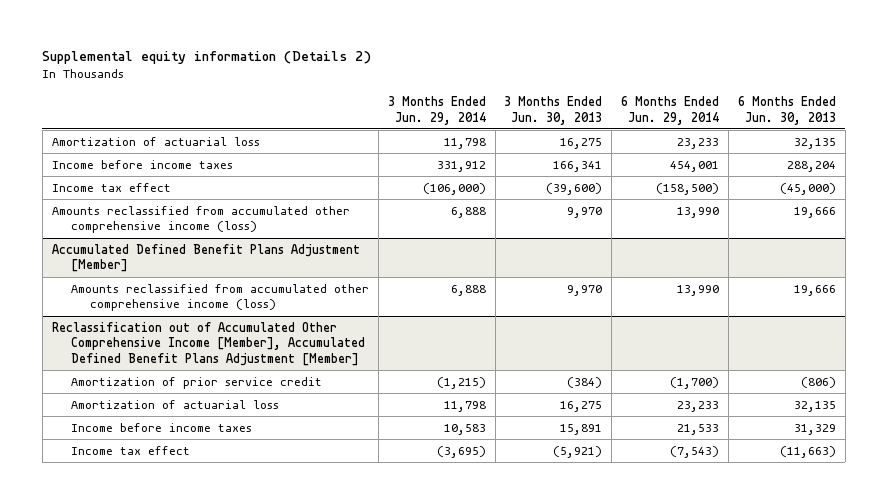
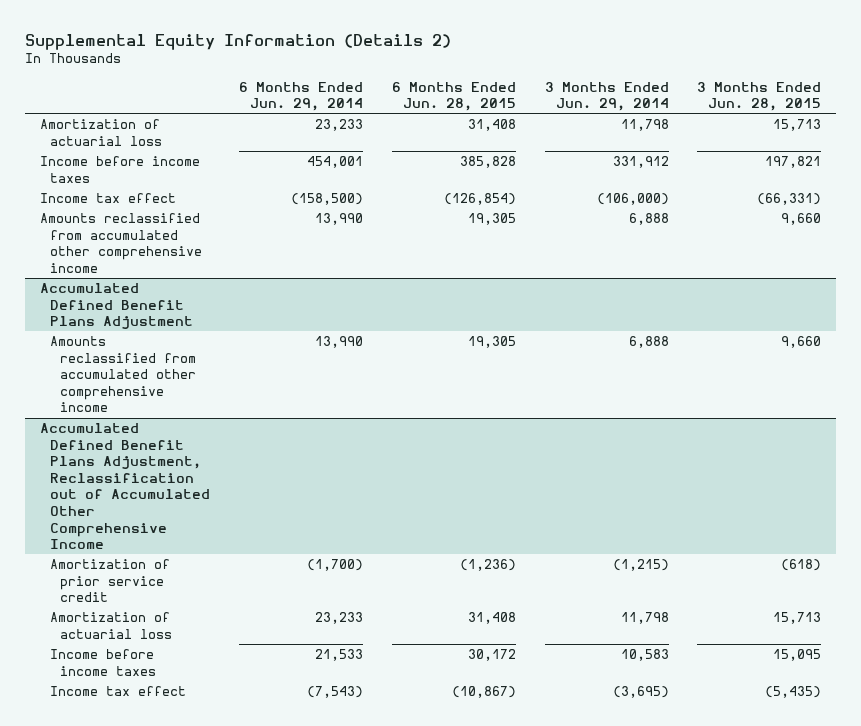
[42,51,372,65] Supplemental equity information (Details 2) -> [25,33,452,50] Supplemental Equity Information (Details 2)
[504,96,603,125] 3 Months Ended Jun. 30, 2013 -> none
[737,96,836,125] 6 Months Ended Jun. 30, 2013 -> none
none -> [391,81,516,112] 6 Months Ended Jun. 28, 2015
none -> [697,81,822,112] 3 Months Ended Jun. 28, 2015
[51,205,350,234] Amounts reclassified from accumulated other comprehensive income (loss) -> [39,213,203,273] Amounts reclassified from accumulated other comprehensive income
[51,243,360,273] Accumulated Defined Benefit Plans Adjustment [Member] -> [39,283,194,330] Accumulated Defined Benefit Plans Adjustment
[71,283,370,312] Amounts reclassified from accumulated other comprehensive income (loss) -> [50,336,197,413] Amounts reclassified from accumulated other comprehensive income
[51,321,366,366] Reclassification out of Accumulated Other Comprehensive Income [Member], Accumulated Defined Benefit Plans Adjustment [Member] -> [39,423,211,550] Accumulated Defined Benefit Plans Adjustment, Reclassification out of Accumulated Other Comprehensive Income

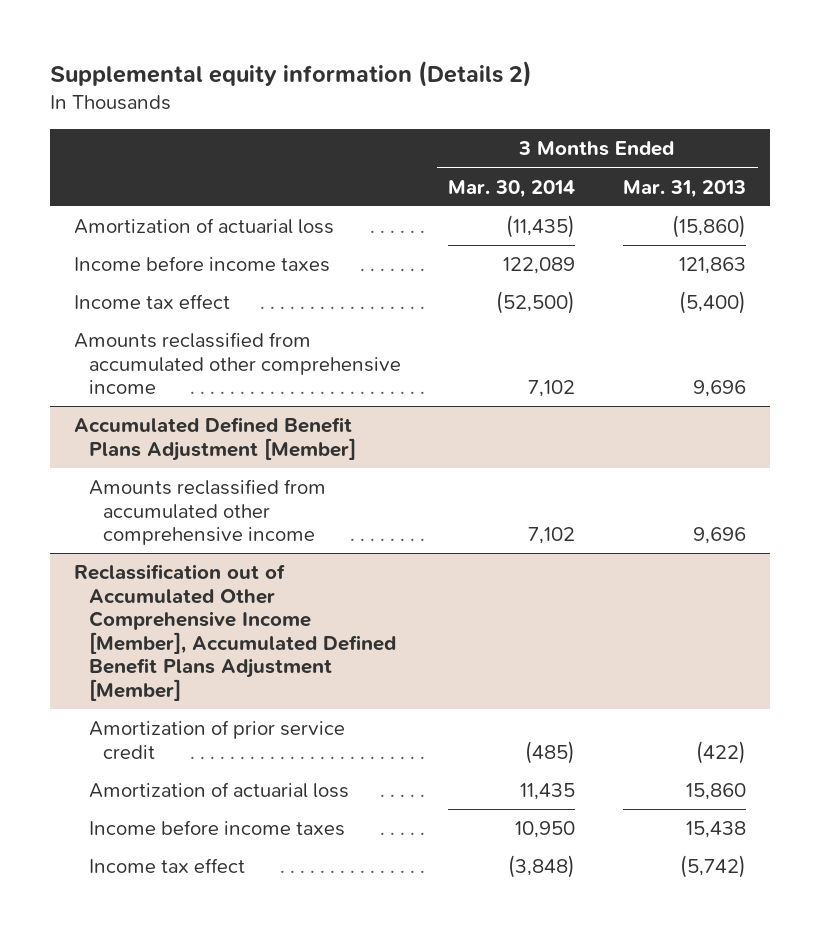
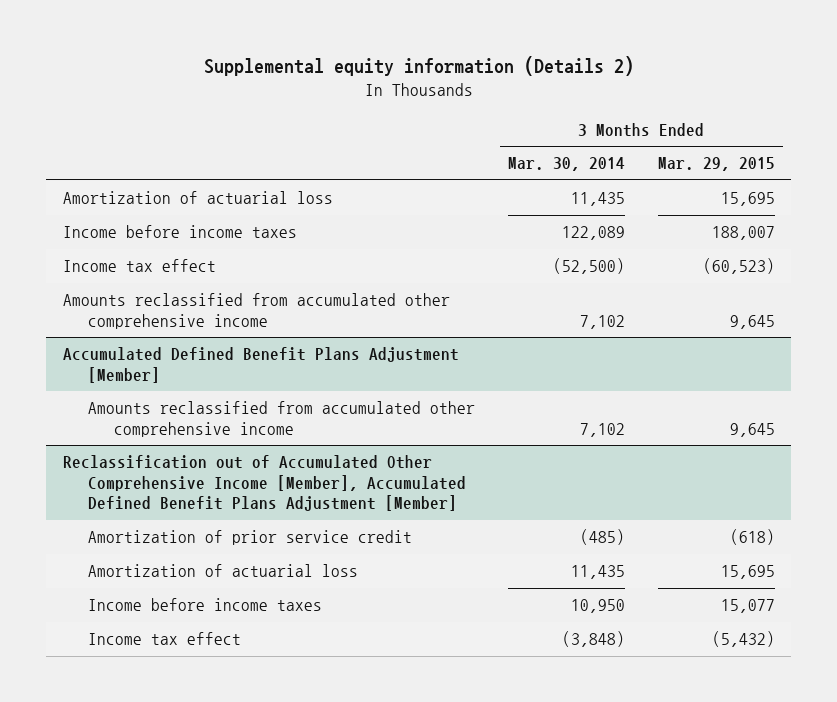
[623,179,747,198] Mar. 31, 2013 -> none
none -> [657,157,775,172] Mar. 29, 2015
[506,214,576,238] (11,435) -> [570,192,625,207] 11,435

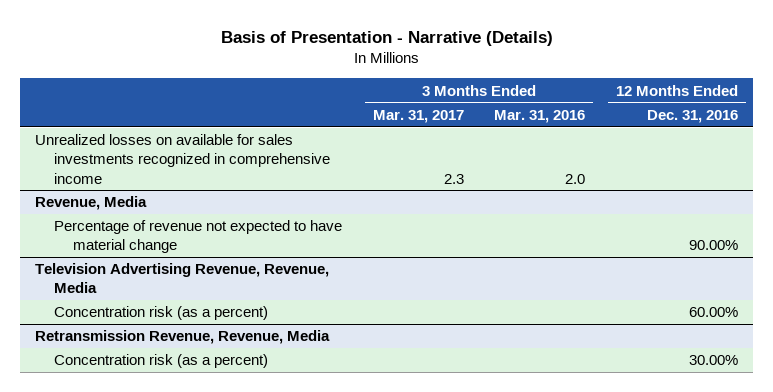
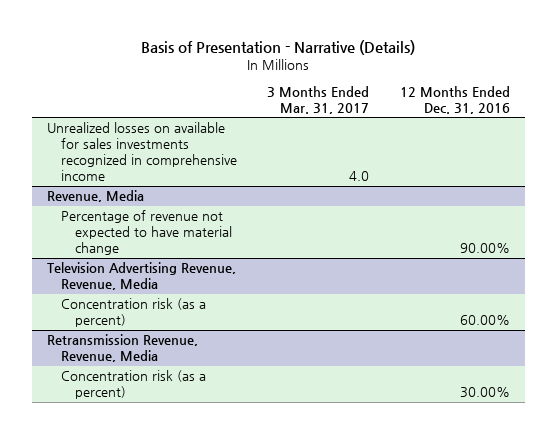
[494,109,586,123] Mar. 31, 2016 -> none
[443,173,464,184] 2.3 -> [349,171,370,182] 4.0

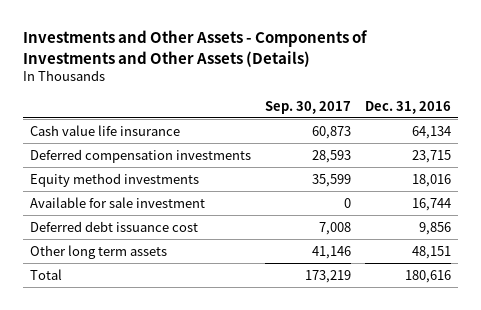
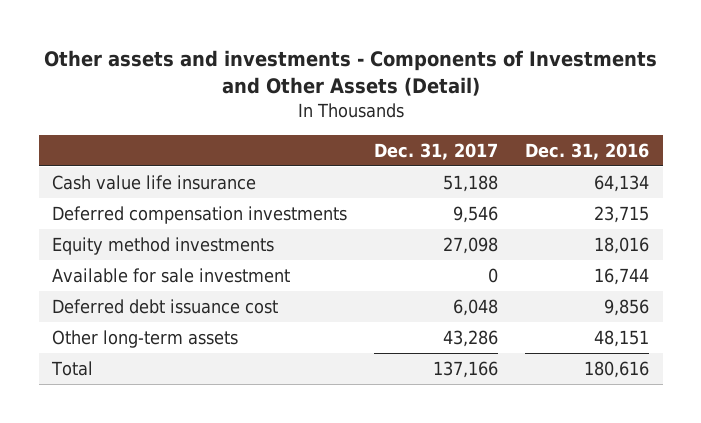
[23,30,369,67] Investments and Other Assets - Components of Investments and Other Assets (Details) -> [43,49,657,97] Other assets and investments - Components of Investments and Other Assets (Detail)
[265,100,352,114] Sep. 30, 2017 -> none
none -> [374,142,499,160] Dec. 31, 2017
[30,244,168,259] Other long term assets -> [52,330,239,349] Other long-term assets

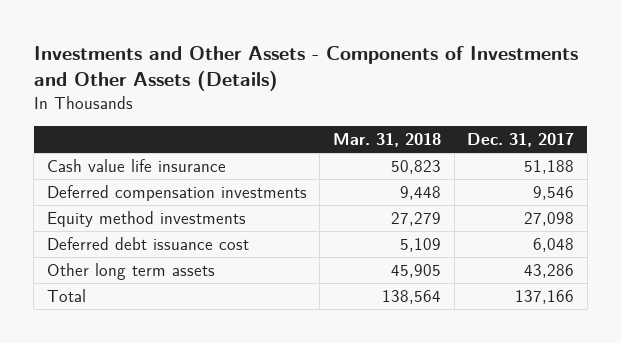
[43,49,657,97] Other assets and investments - Components of Investments and Other Assets (Detail) -> [33,46,578,92] Investments and Other Assets - Components of Investments and Other Assets (Details)
[525,142,650,160] Dec. 31, 2016 -> none
none -> [333,133,442,148] Mar. 31, 2018
[52,268,291,284] Available for sale investment -> none
[52,330,239,349] Other long-term assets -> [46,262,215,280] Other long term assets

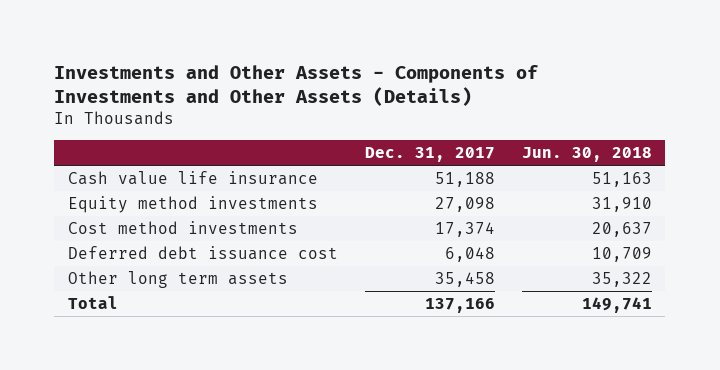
[333,133,442,148] Mar. 31, 2018 -> none
none -> [521,147,652,163] Jun. 30, 2018
[46,184,307,201] Deferred compensation investments -> none
none -> [67,221,298,235] Cost method investments
[524,263,575,278] 43,286 -> [434,272,495,288] 35,458

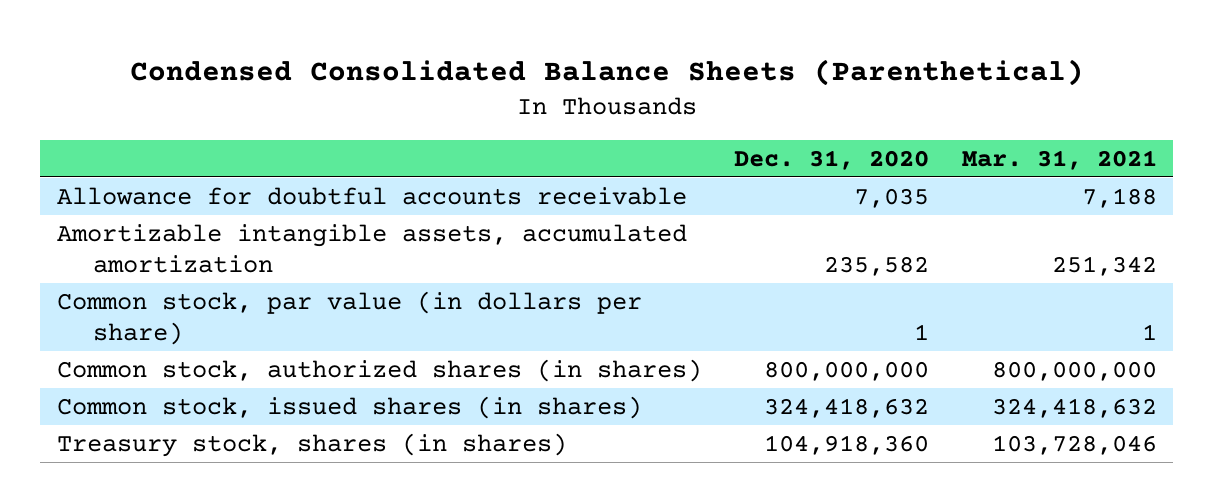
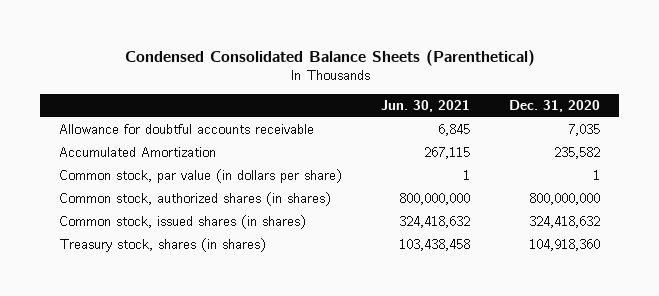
[961,149,1157,170] Mar. 31, 2021 -> none
none -> [381,100,471,113] Jun. 30, 2021
[56,224,687,273] Amortizable intangible assets, accumulated amortization -> [59,147,217,158] Accumulated Amortization

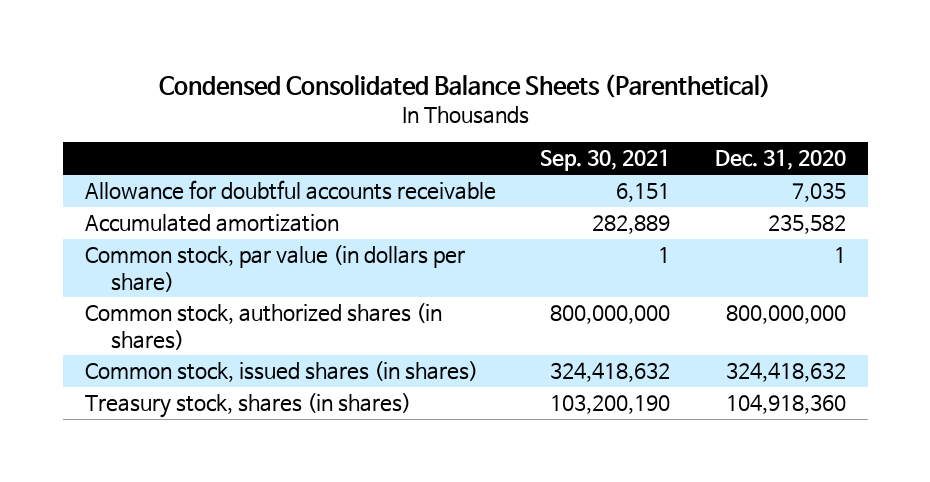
[381,100,471,113] Jun. 30, 2021 -> none
none -> [540,149,671,172] Sep. 30, 2021
[59,147,217,158] Accumulated Amortization -> [84,214,339,233] Accumulated amortization

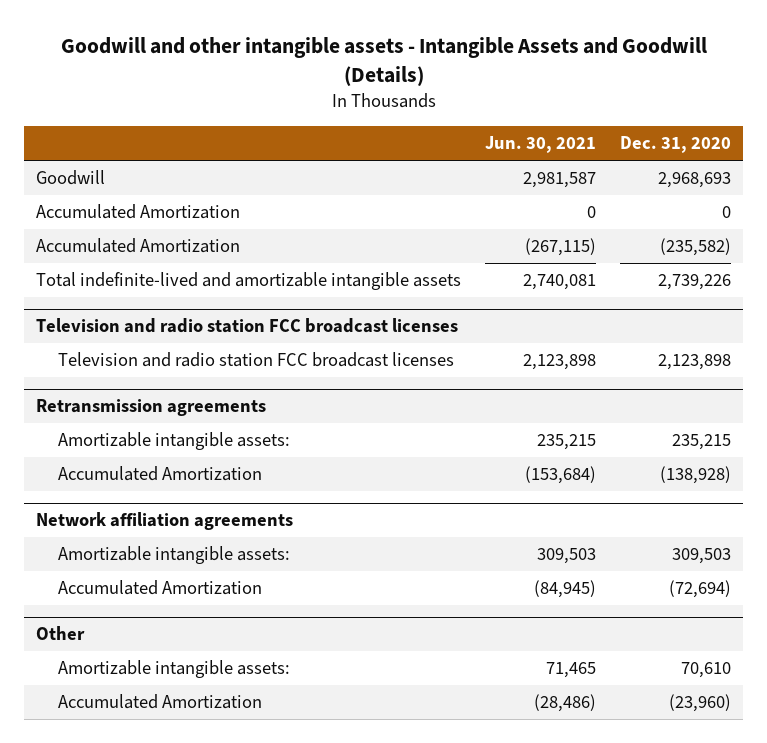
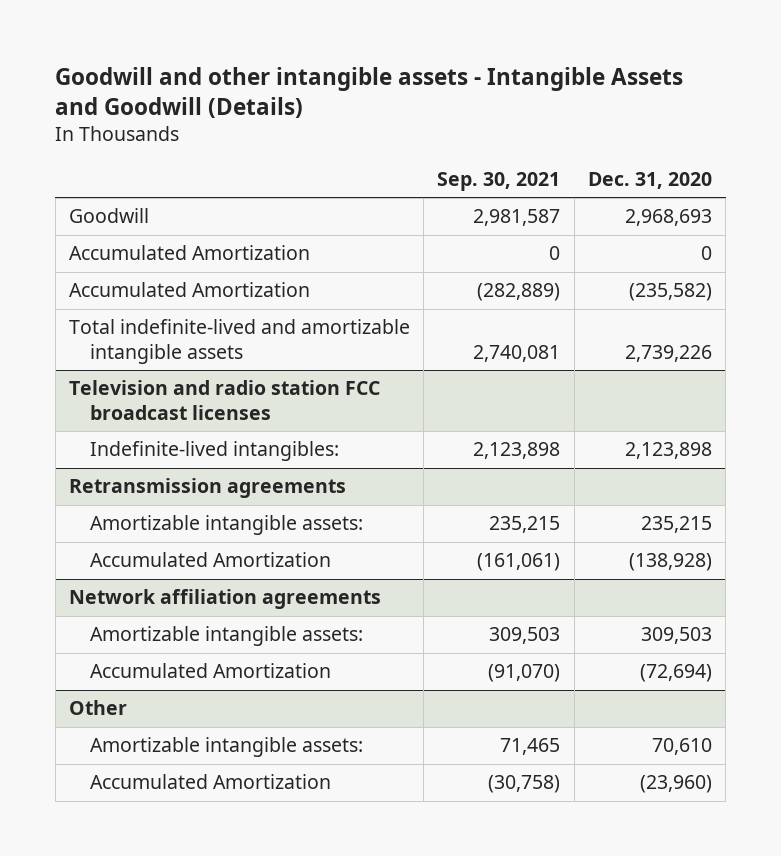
[485,136,597,154] Jun. 30, 2021 -> none
none -> [437,172,561,192] Sep. 30, 2021
[58,352,455,368] Television and radio station FCC broadcast licenses -> [90,441,340,462] Indefinite-lived intangibles:

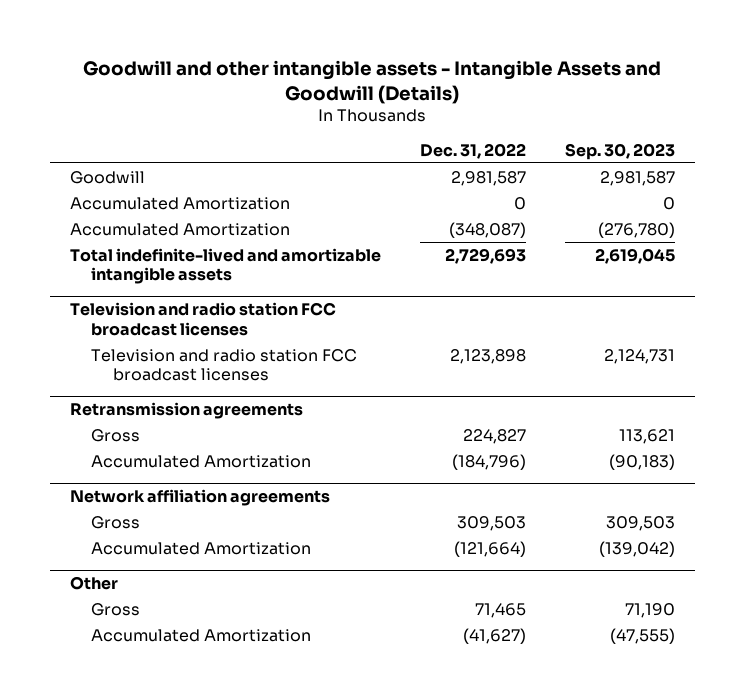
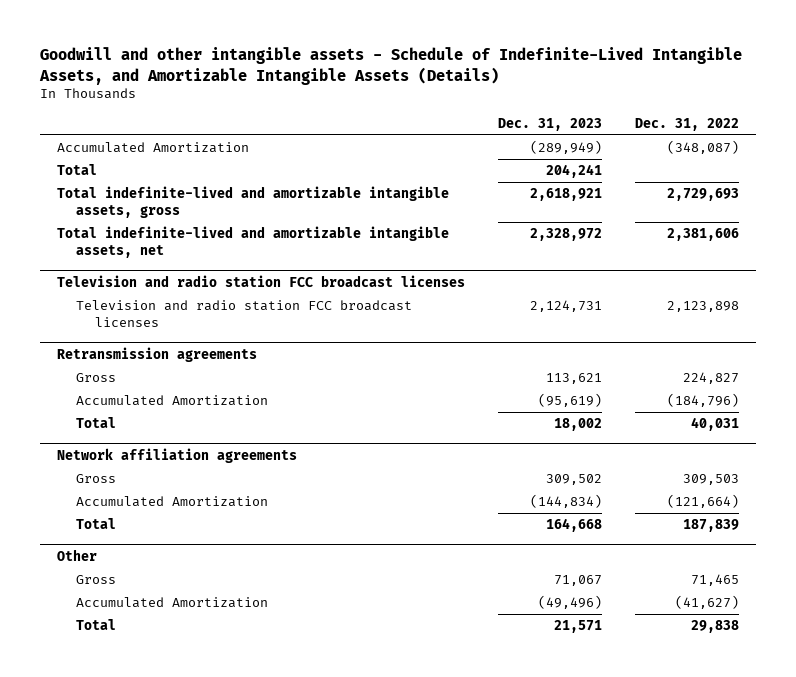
[83,59,662,104] Goodwill and other intangible assets - Intangible Assets and Goodwill (Details) -> [38,47,742,85] Goodwill and other intangible assets - Schedule of Indefinite-Lived Intangible Assets, and Amortizable Intangible Assets (Details)
[565,142,676,160] Sep. 30, 2023 -> none
none -> [497,117,602,131] Dec. 31, 2023
[69,170,145,184] Goodwill -> none
[69,196,290,210] Accumulated Amortization -> none
none -> [56,164,97,176] Total
[69,247,381,284] Total indefinite-lived and amortizable intangible assets -> [56,186,449,219] Total indefinite-lived and amortizable intangible assets, gross
none -> [56,226,449,259] Total indefinite-lived and amortizable intangible assets, net
none -> [75,417,116,429] Total
none -> [75,518,116,530] Total
none -> [75,619,116,631] Total

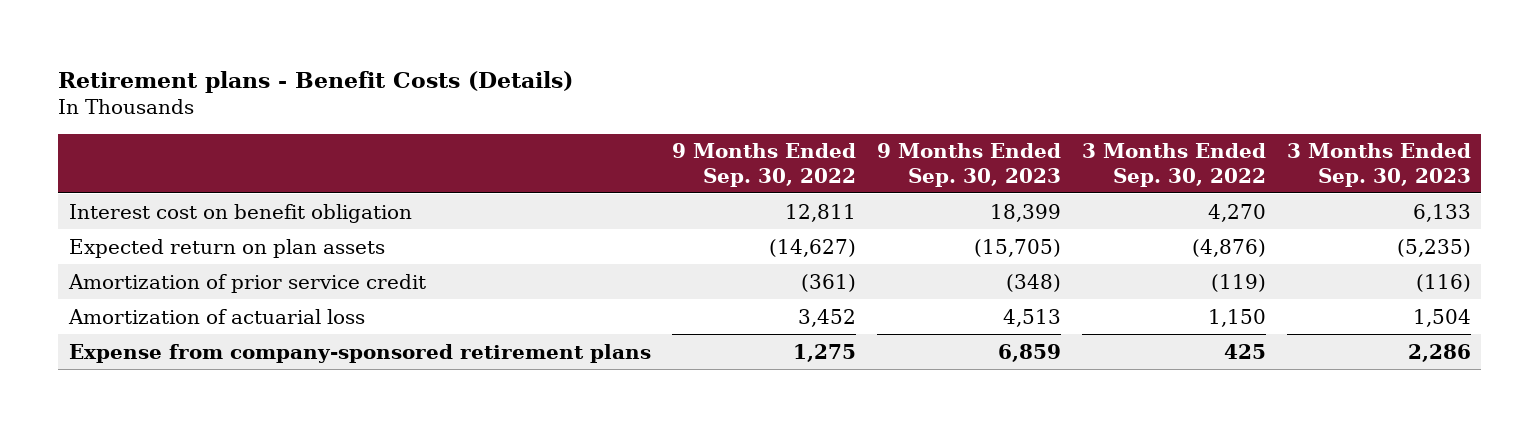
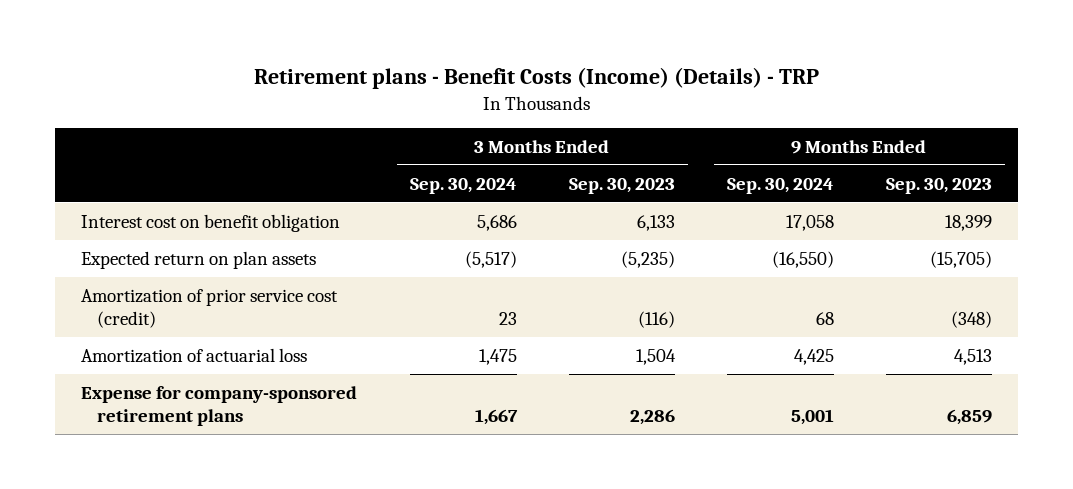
[58,71,574,94] Retirement plans - Benefit Costs (Details) -> [253,67,819,90] Retirement plans - Benefit Costs (Income) (Details) - TRP
[671,143,856,187] 9 Months Ended Sep. 30, 2022 -> none
[1081,143,1266,187] 3 Months Ended Sep. 30, 2022 -> none
none -> [409,177,517,194] Sep. 30, 2024
none -> [726,177,834,194] Sep. 30, 2024
[67,273,426,293] Amortization of prior service credit -> [81,288,339,329] Amortization of prior service cost (credit)
[68,343,651,363] Expense from company-sponsored retirement plans -> [81,385,358,427] Expense for company-sponsored retirement plans

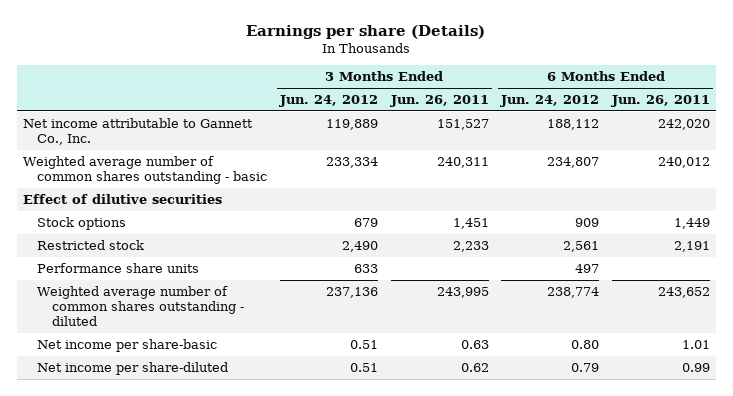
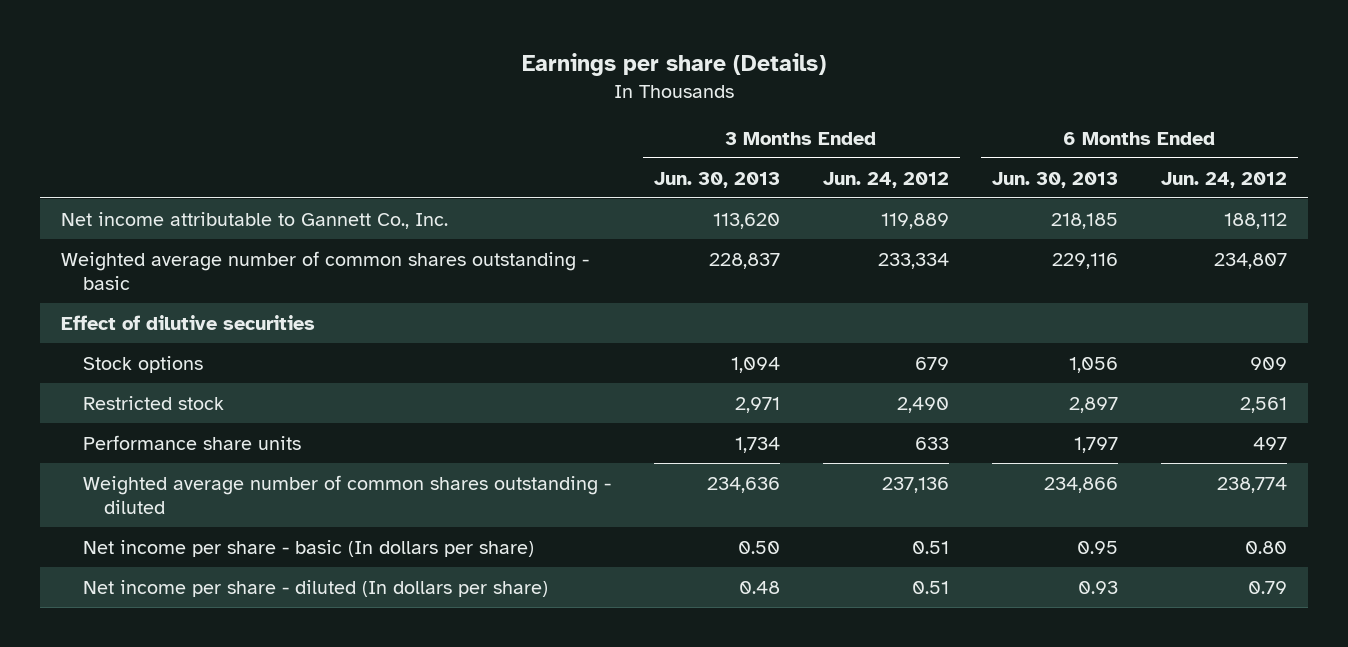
[389,95,489,108] Jun. 26, 2011 -> none
[610,95,710,108] Jun. 26, 2011 -> none
none -> [653,171,780,188] Jun. 30, 2013
none -> [991,171,1118,188] Jun. 30, 2013
[37,338,218,352] Net income per share-basic -> [82,539,534,557] Net income per share - basic (In dollars per share)
[37,361,229,375] Net income per share-diluted -> [82,579,548,597] Net income per share - diluted (In dollars per share)

